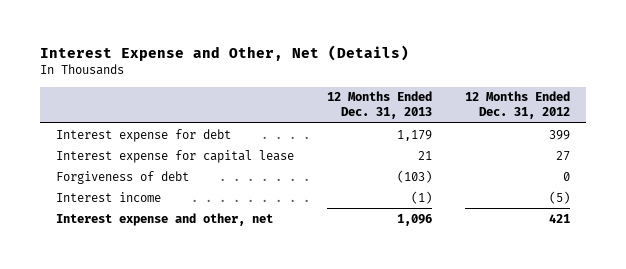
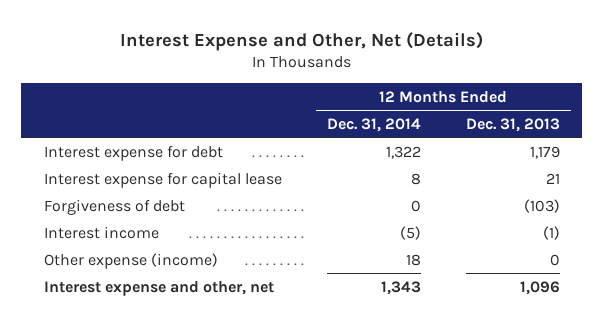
[464,91,570,120] 12 Months Ended Dec. 31, 2012 -> none
none -> [326,117,421,132] Dec. 31, 2014
none -> [43,252,218,269] Other expense (income)

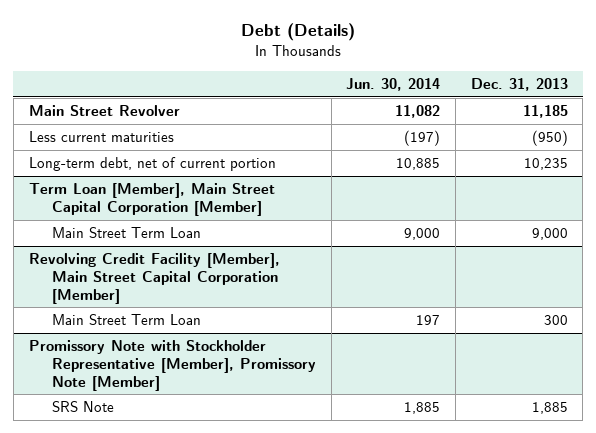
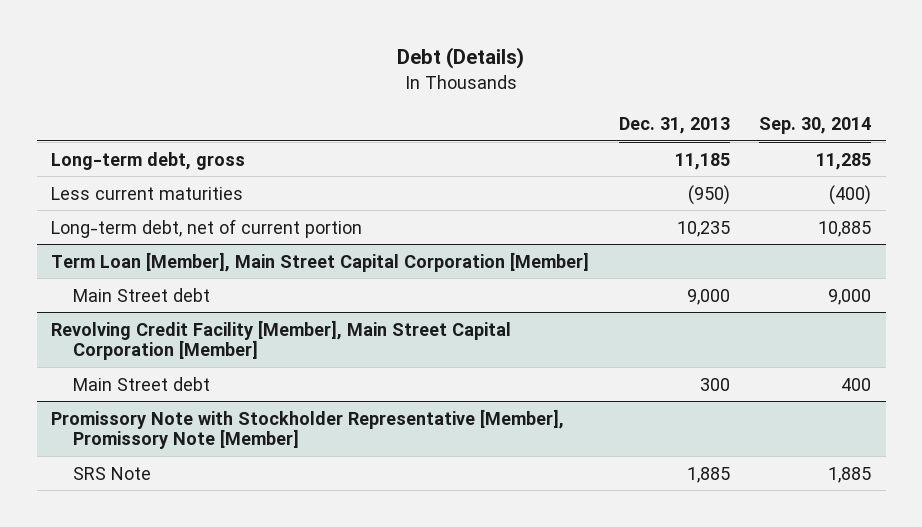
[346,78,441,92] Jun. 30, 2014 -> none
none -> [759,117,872,135] Sep. 30, 2014
[28,105,180,117] Main Street Revolver -> [51,151,246,170] Long-term debt, gross
[51,227,201,240] Main Street Term Loan -> [72,287,210,302] Main Street debt
[51,314,201,327] Main Street Term Loan -> [72,376,210,391] Main Street debt

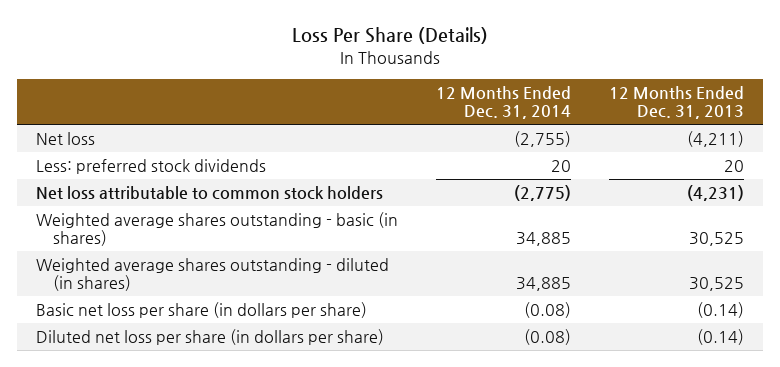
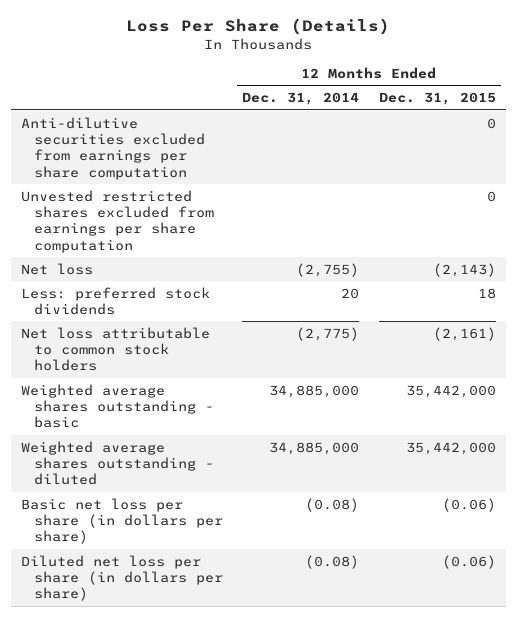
[609,85,745,119] 12 Months Ended Dec. 31, 2013 -> none
none -> [379,92,497,106] Dec. 31, 2015
none -> [20,116,205,180] Anti-dilutive securities excluded from earnings per share computation
none -> [20,189,214,253] Unvested restricted shares excluded from earnings per share computation
[36,212,399,247] Weighted average shares outstanding - basic (in shares) -> [20,383,214,429] Weighted average shares outstanding - basic
[516,232,572,247] 34,885 -> [269,384,360,398] 34,885,000
[36,258,390,292] Weighted average shares outstanding - diluted (in shares) -> [20,440,214,486] Weighted average shares outstanding - diluted
[516,277,572,292] 34,885 -> [269,441,360,455] 34,885,000

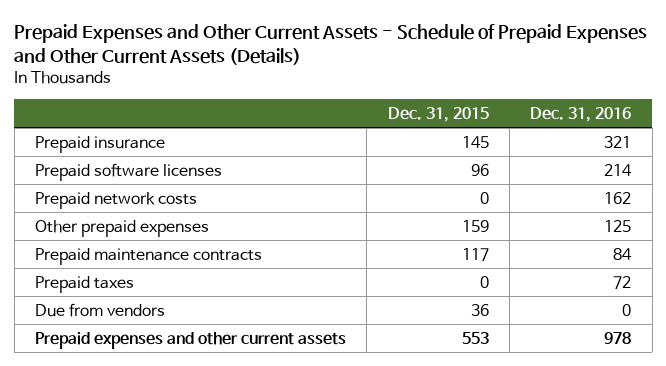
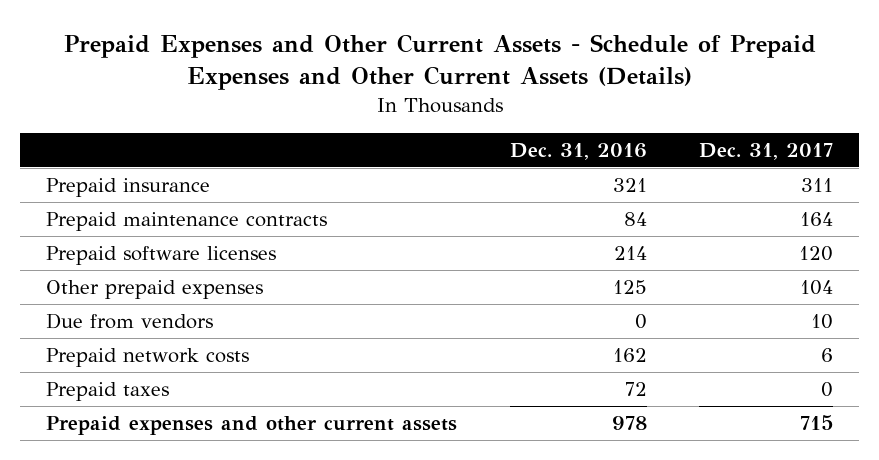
[387,106,489,122] Dec. 31, 2015 -> none
none -> [698,142,833,160] Dec. 31, 2017
[35,247,263,265] Prepaid maintenance contracts -> [46,212,328,232] Prepaid maintenance contracts
[35,191,198,209] Prepaid network costs -> [46,348,250,368] Prepaid network costs
[35,275,135,293] Prepaid taxes -> [46,382,170,402] Prepaid taxes

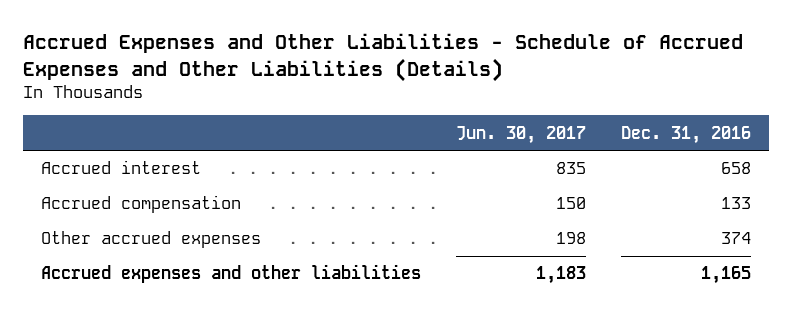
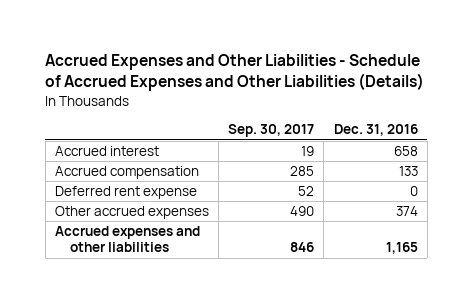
[456,125,587,144] Jun. 30, 2017 -> none
none -> [228,124,315,138] Sep. 30, 2017
none -> [54,186,197,200] Deferred rent expense

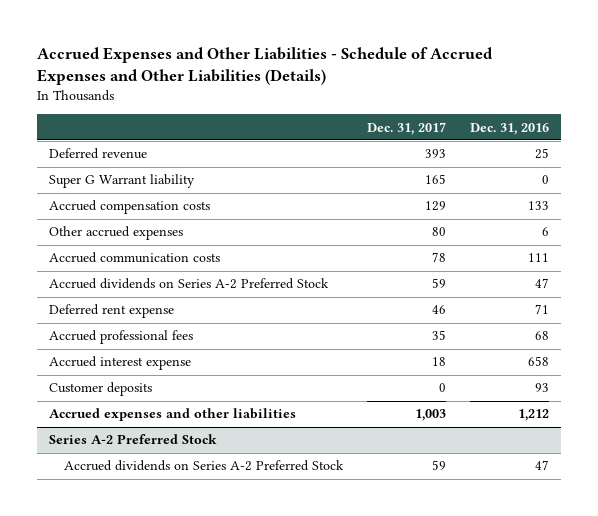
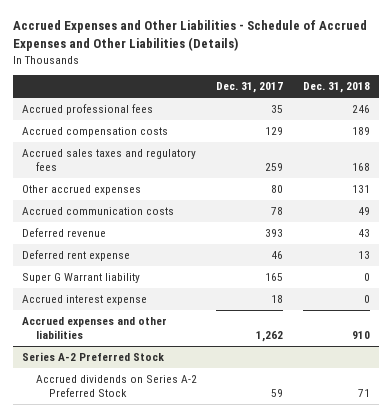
[470,122,550,135] Dec. 31, 2016 -> none
none -> [302,82,370,94] Dec. 31, 2018
[48,330,193,345] Accrued professional fees -> [22,104,154,116] Accrued professional fees
none -> [22,149,197,171] Accrued sales taxes and regulatory fees
[48,278,329,290] Accrued dividends on Series A-2 Preferred Stock -> none
[48,148,147,160] Deferred revenue -> [22,228,107,238] Deferred revenue
[48,174,195,189] Super G Warrant liability -> [22,273,141,284] Super G Warrant liability
[48,382,152,397] Customer deposits -> none
[414,409,446,422] 1,003 -> [256,330,284,342] 1,262

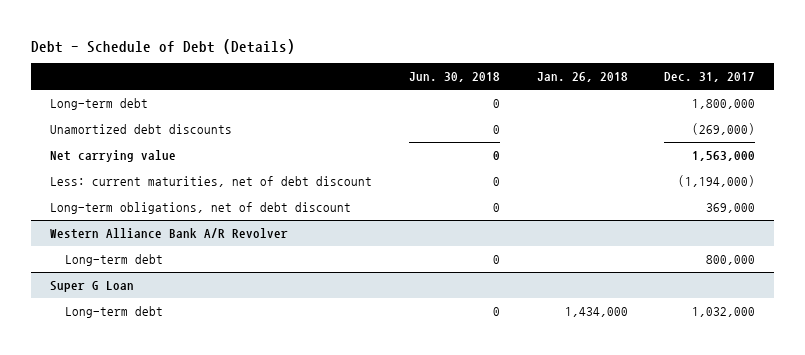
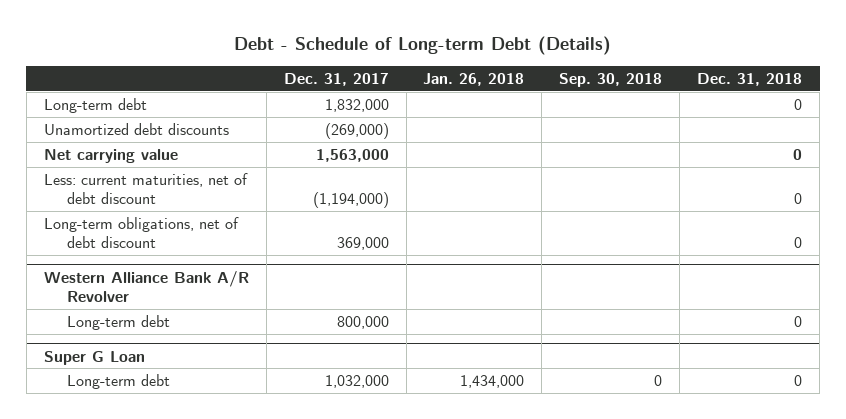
[31,38,296,54] Debt - Schedule of Debt (Details) -> [233,36,611,56] Debt - Schedule of Long-term Debt (Details)
[408,72,500,83] Jun. 30, 2018 -> none
none -> [559,72,663,87] Sep. 30, 2018
none -> [697,72,803,86] Dec. 31, 2018
[692,98,756,109] 1,800,000 -> [324,98,389,112] 1,832,000

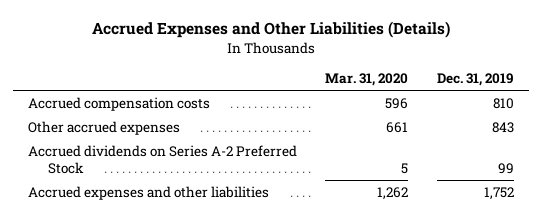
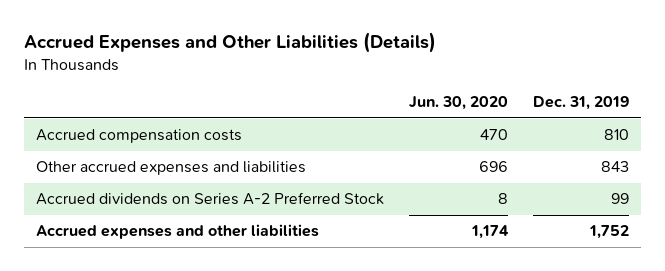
[325,73,409,87] Mar. 31, 2020 -> none
none -> [408,96,508,111] Jun. 30, 2020
[27,120,180,135] Other accrued expenses -> [36,161,307,176] Other accrued expenses and liabilities

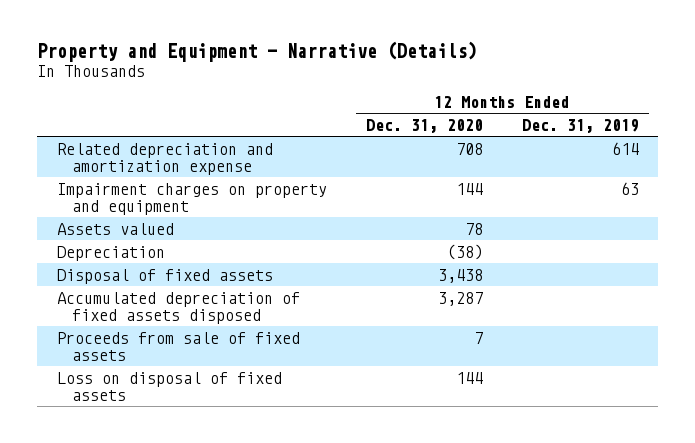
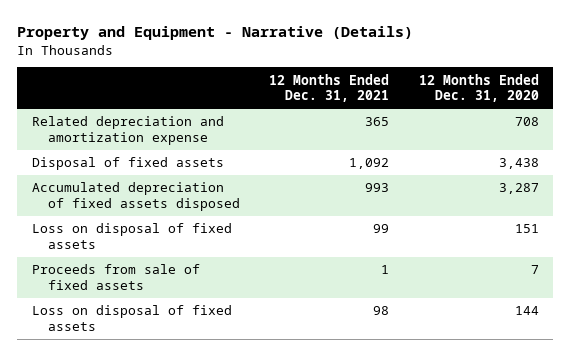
[521,119,639,134] Dec. 31, 2019 -> none
none -> [269,73,390,103] 12 Months Ended Dec. 31, 2021
[56,182,327,216] Impairment charges on property and equipment -> none
[56,222,174,235] Assets valued -> none
[56,245,165,261] Depreciation -> none
none -> [31,223,232,249] Loss on disposal of fixed assets

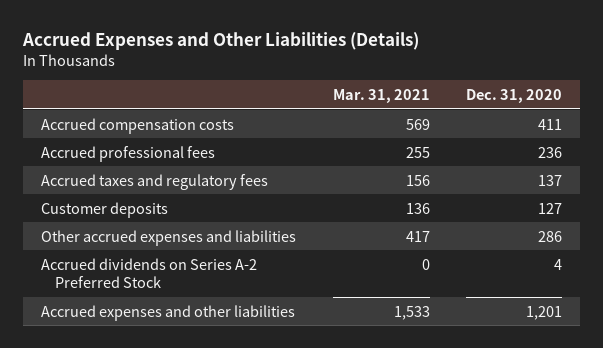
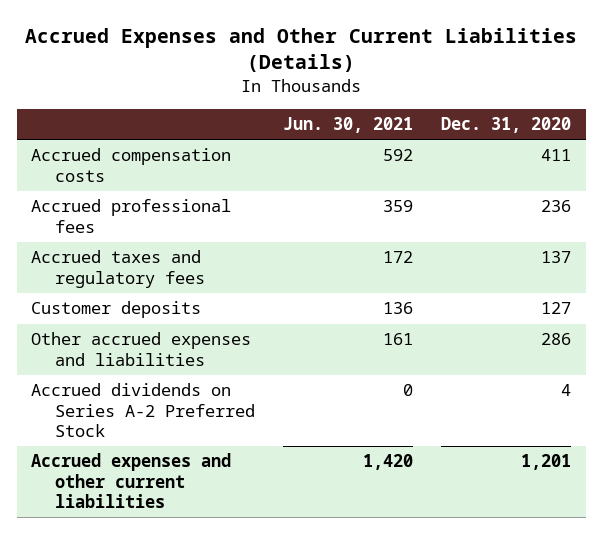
[22,31,420,50] Accrued Expenses and Other Liabilities (Details) -> [25,28,578,73] Accrued Expenses and Other Current Liabilities (Details)
[332,88,430,103] Mar. 31, 2021 -> none
none -> [282,117,413,134] Jun. 30, 2021
[41,304,296,321] Accrued expenses and other liabilities -> [31,453,232,508] Accrued expenses and other current liabilities

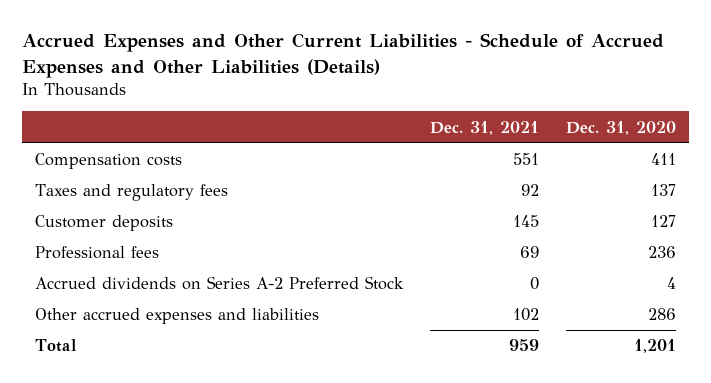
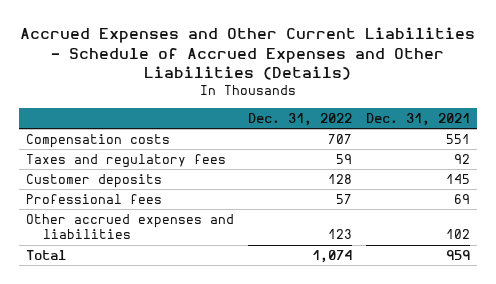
[566,120,677,135] Dec. 31, 2020 -> none
none -> [247,113,352,127] Dec. 31, 2022
[34,276,404,291] Accrued dividends on Series A-2 Preferred Stock -> none

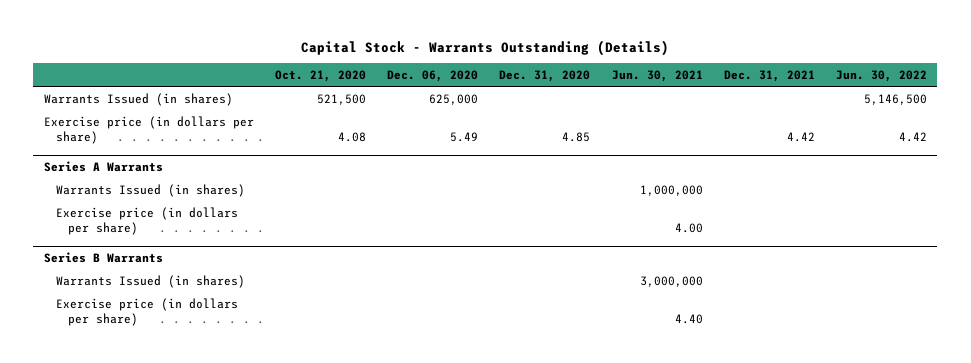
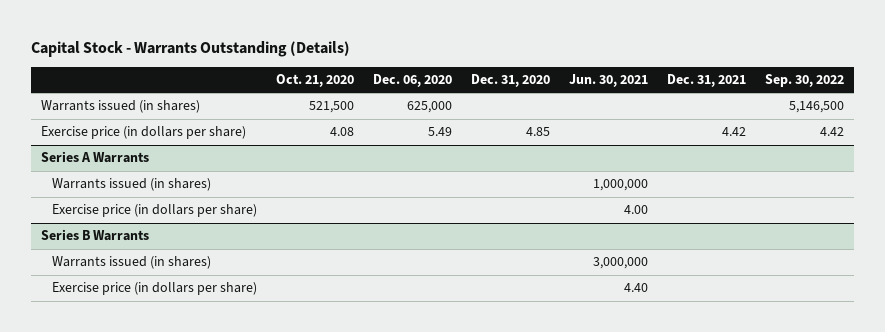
[835,69,927,82] Jun. 30, 2022 -> none
none -> [765,74,845,88] Sep. 30, 2022
[43,92,233,106] Warrants Issued (in shares) -> [40,100,200,114] Warrants issued (in shares)
[55,183,245,197] Warrants Issued (in shares) -> [52,178,212,192] Warrants issued (in shares)
[55,274,245,288] Warrants Issued (in shares) -> [52,256,212,270] Warrants issued (in shares)

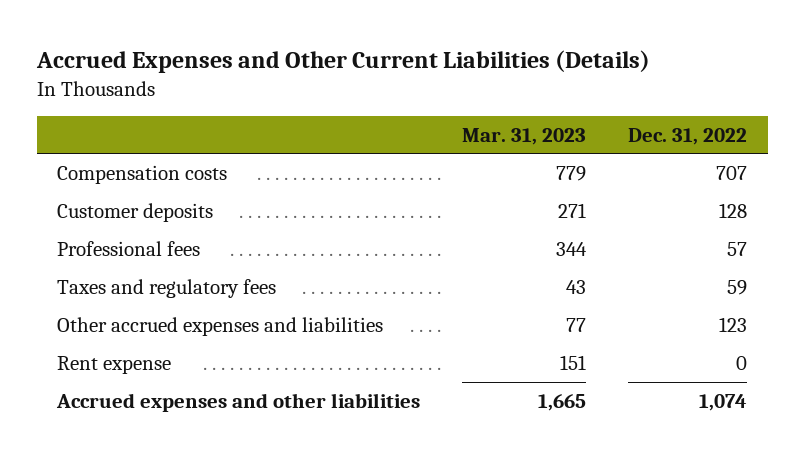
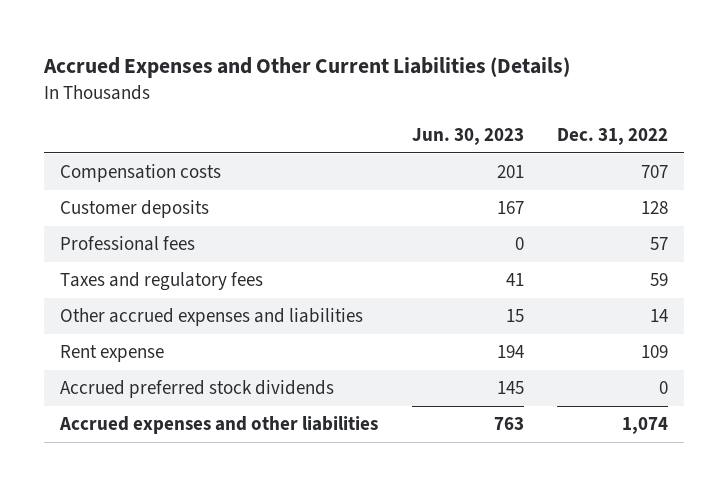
[462,127,587,145] Mar. 31, 2023 -> none
none -> [411,128,524,146] Jun. 30, 2023
[719,316,748,332] 123 -> [649,308,668,322] 14
[736,355,748,370] 0 -> [640,344,668,358] 109
none -> [60,379,335,398] Accrued preferred stock dividends

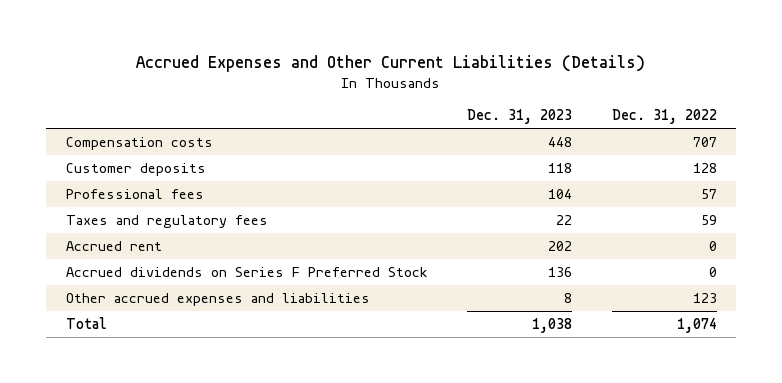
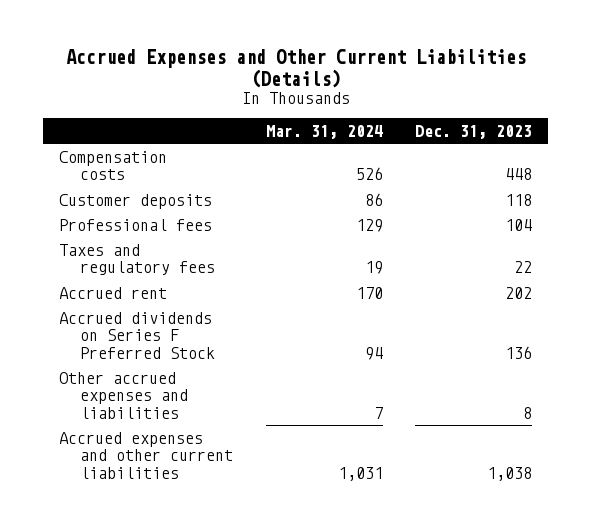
[611,109,717,125] Dec. 31, 2022 -> none
none -> [265,124,383,139] Mar. 31, 2024
[65,317,107,330] Total -> [59,431,234,479] Accrued expenses and other current liabilities

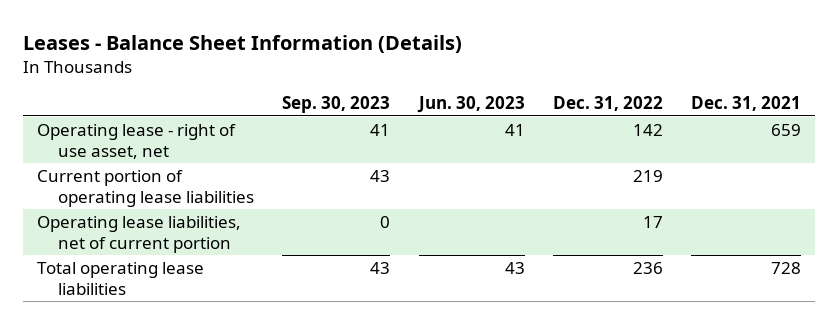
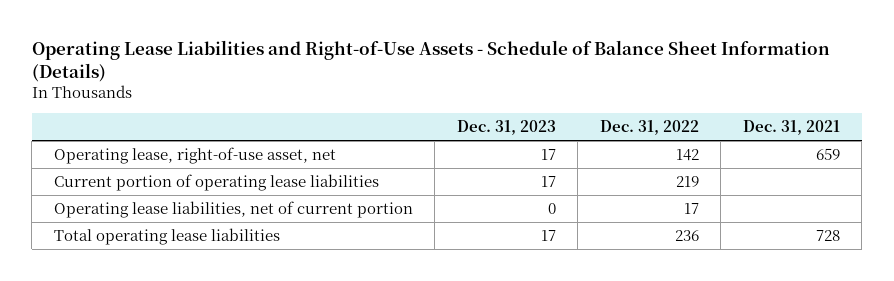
[23,34,463,53] Leases - Balance Sheet Information (Details) -> [31,40,830,83] Operating Lease Liabilities and Right-of-Use Assets - Schedule of Balance Sheet Information (Details)
[282,96,391,114] Sep. 30, 2023 -> none
[416,96,525,114] Jun. 30, 2023 -> none
none -> [456,120,556,136] Dec. 31, 2023
[37,123,237,159] Operating lease - right of use asset, net -> [53,146,336,164] Operating lease, right-of-use asset, net

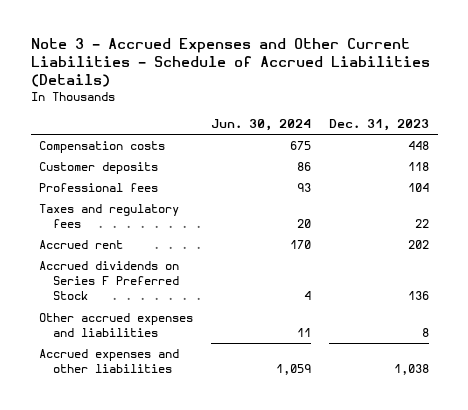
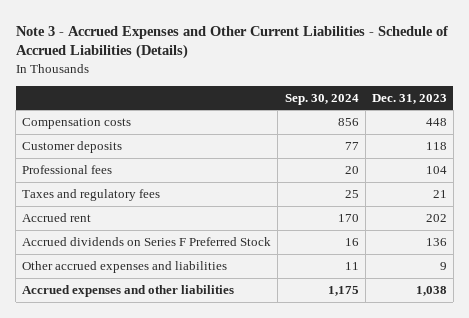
[211,119,312,132] Jun. 30, 2024 -> none
none -> [284,93,359,105] Sep. 30, 2024
[414,219,429,229] 22 -> [432,190,447,199] 21
[421,328,429,338] 8 -> [439,262,447,271] 9

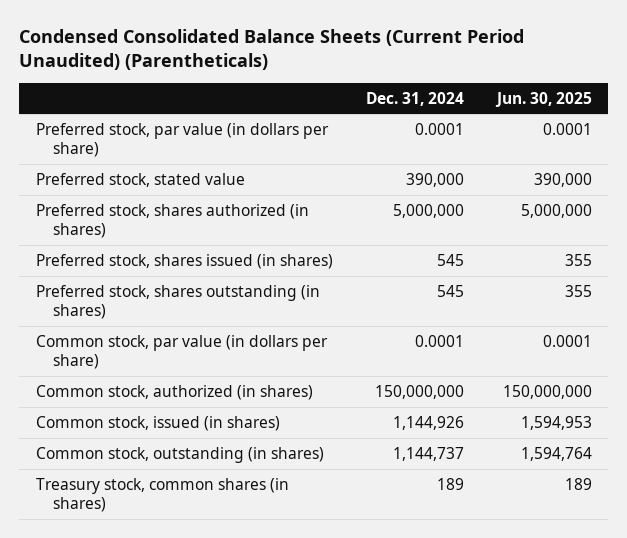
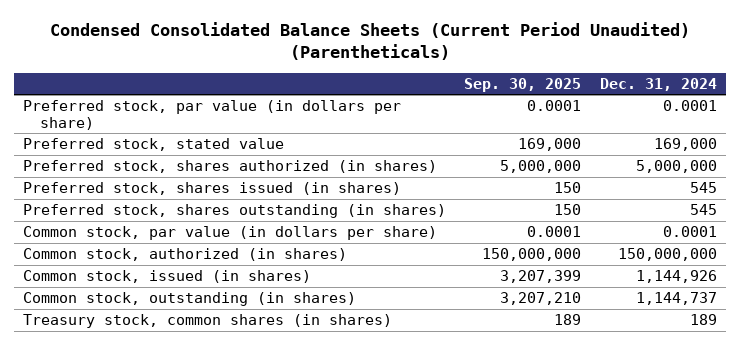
[494,91,592,107] Jun. 30, 2025 -> none
none -> [464,77,582,92] Sep. 30, 2025
[405,173,464,188] 390,000 -> [653,138,717,152] 169,000

